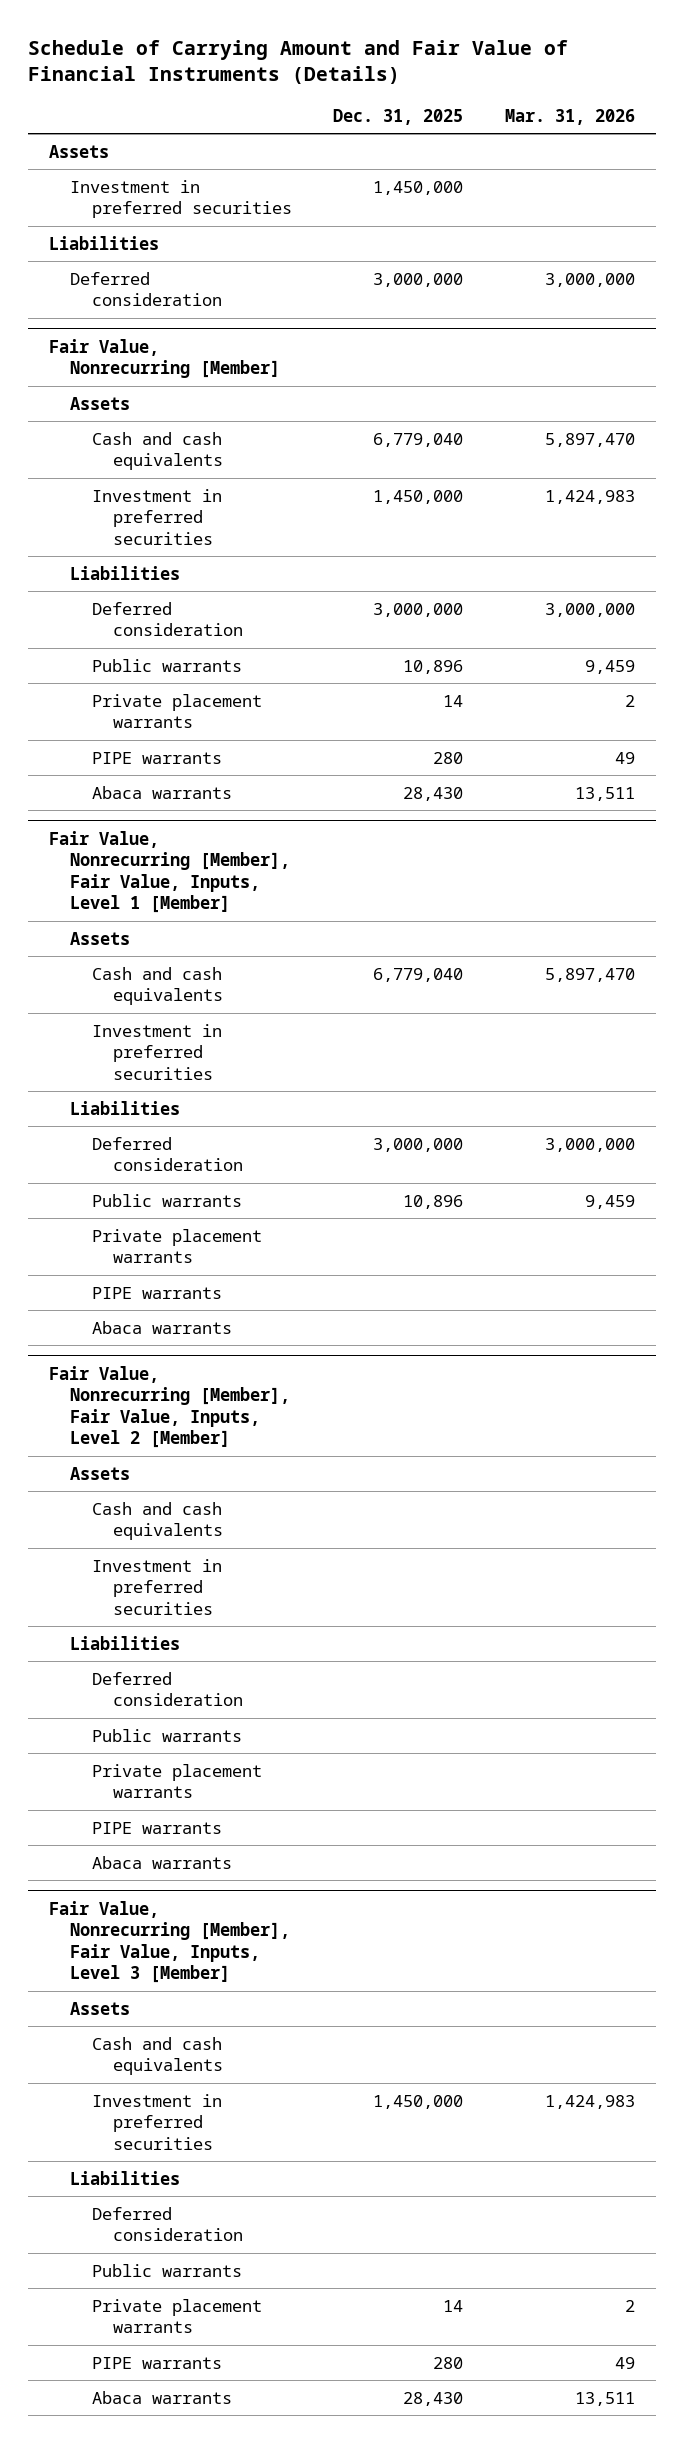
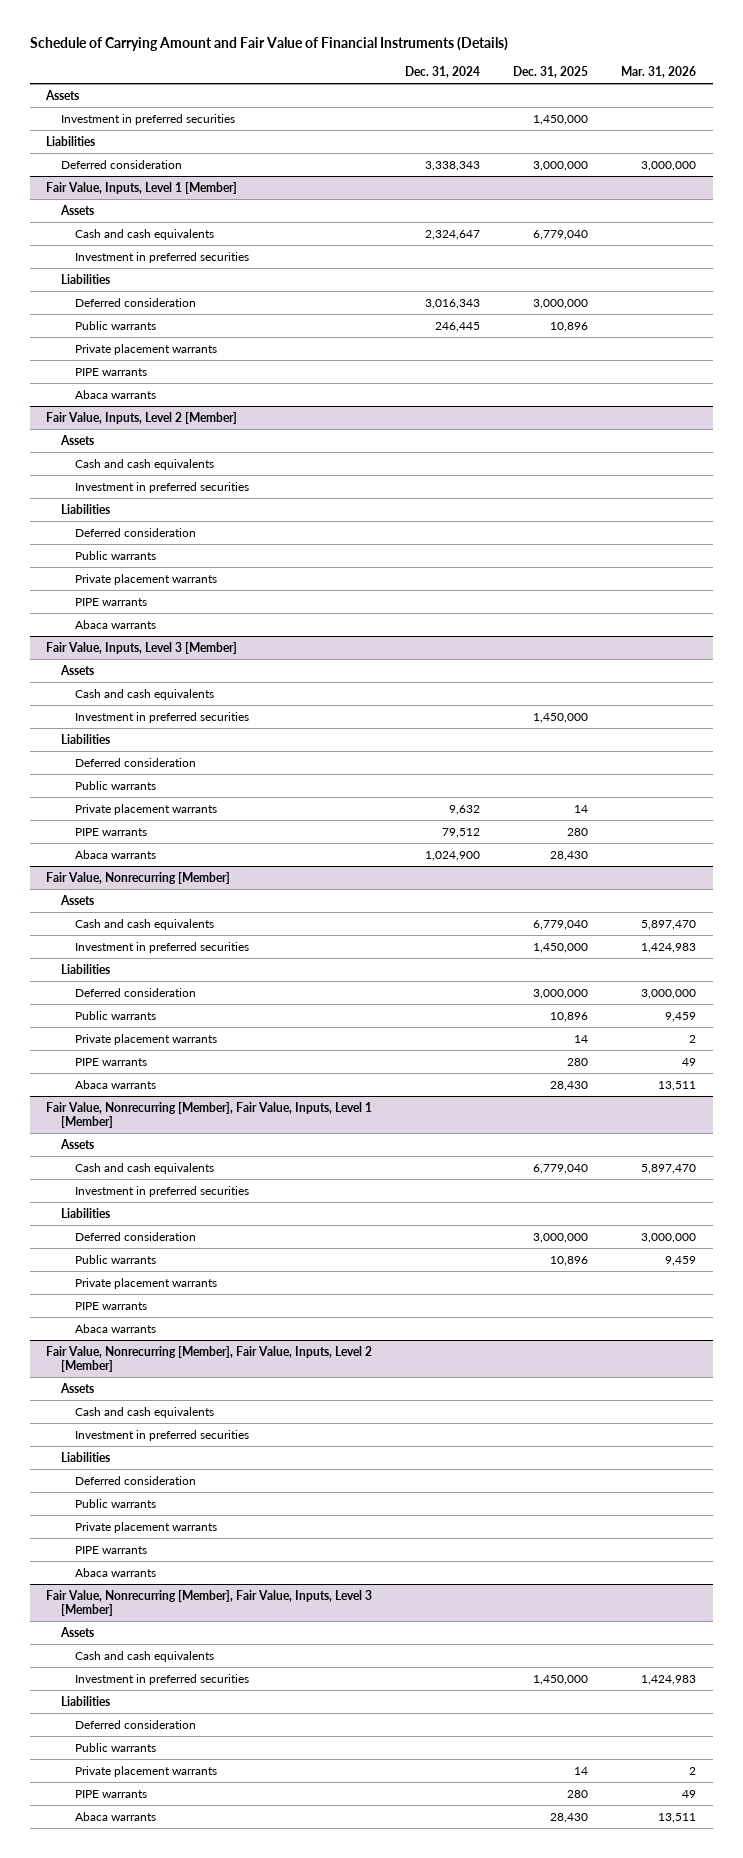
none -> [405,66,481,79] Dec. 31, 2024
none -> [46,181,238,194] Fair Value, Inputs, Level 1 [Member]
none -> [59,204,94,215] Assets
none -> [74,228,214,240] Cash and cash equivalents
none -> [74,251,249,263] Investment in preferred securities
none -> [60,273,110,284] Liabilities
none -> [74,297,196,307] Deferred consideration
none -> [74,320,156,330] Public warrants
none -> [74,343,217,355] Private placement warrants
none -> [74,367,147,376] PIPE warrants
none -> [74,389,156,399] Abaca warrants
none -> [46,411,238,424] Fair Value, Inputs, Level 2 [Member]
none -> [59,434,94,445] Assets
none -> [74,458,214,470] Cash and cash equivalents
none -> [74,481,249,493] Investment in preferred securities
none -> [60,503,110,514] Liabilities
none -> [74,527,196,537] Deferred consideration
none -> [74,550,156,560] Public warrants
none -> [74,573,217,585] Private placement warrants
none -> [74,597,147,606] PIPE warrants
none -> [74,619,156,629] Abaca warrants
none -> [46,641,238,654] Fair Value, Inputs, Level 3 [Member]
none -> [59,664,94,675] Assets
none -> [74,688,214,700] Cash and cash equivalents
none -> [74,711,249,723] Investment in preferred securities
none -> [60,733,110,744] Liabilities
none -> [74,757,196,767] Deferred consideration
none -> [74,780,156,790] Public warrants
none -> [74,803,217,815] Private placement warrants
none -> [74,827,147,836] PIPE warrants
none -> [74,849,156,859] Abaca warrants

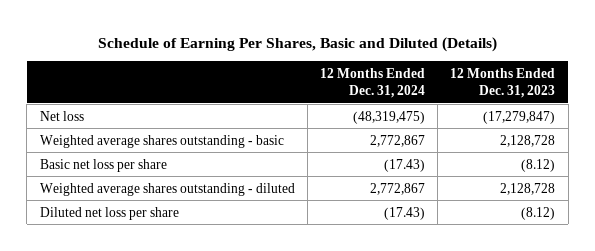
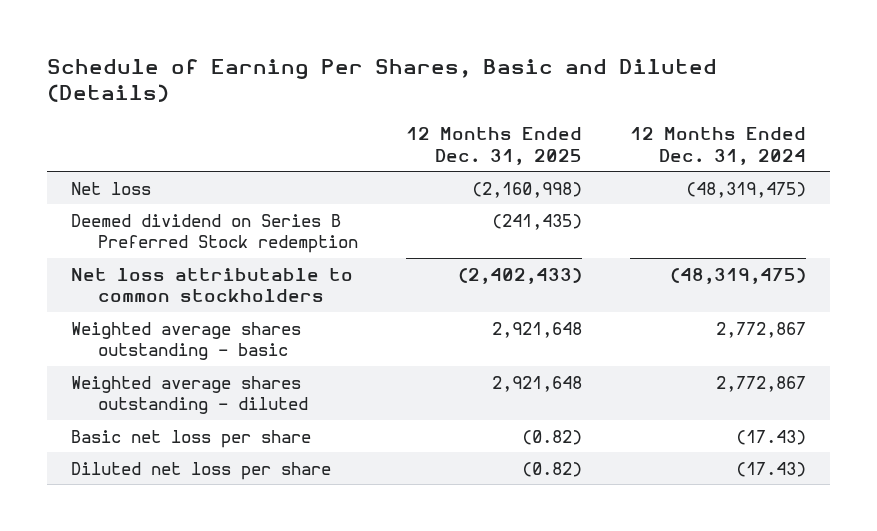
[450,67,556,98] 12 Months Ended Dec. 31, 2023 -> none
none -> [406,127,583,165] 12 Months Ended Dec. 31, 2025
none -> [70,213,358,254] Deemed dividend on Series B Preferred Stock redemption
none -> [70,267,353,303] Net loss attributable to common stockholders
[39,158,167,172] Basic net loss per share -> [70,429,311,448] Basic net loss per share

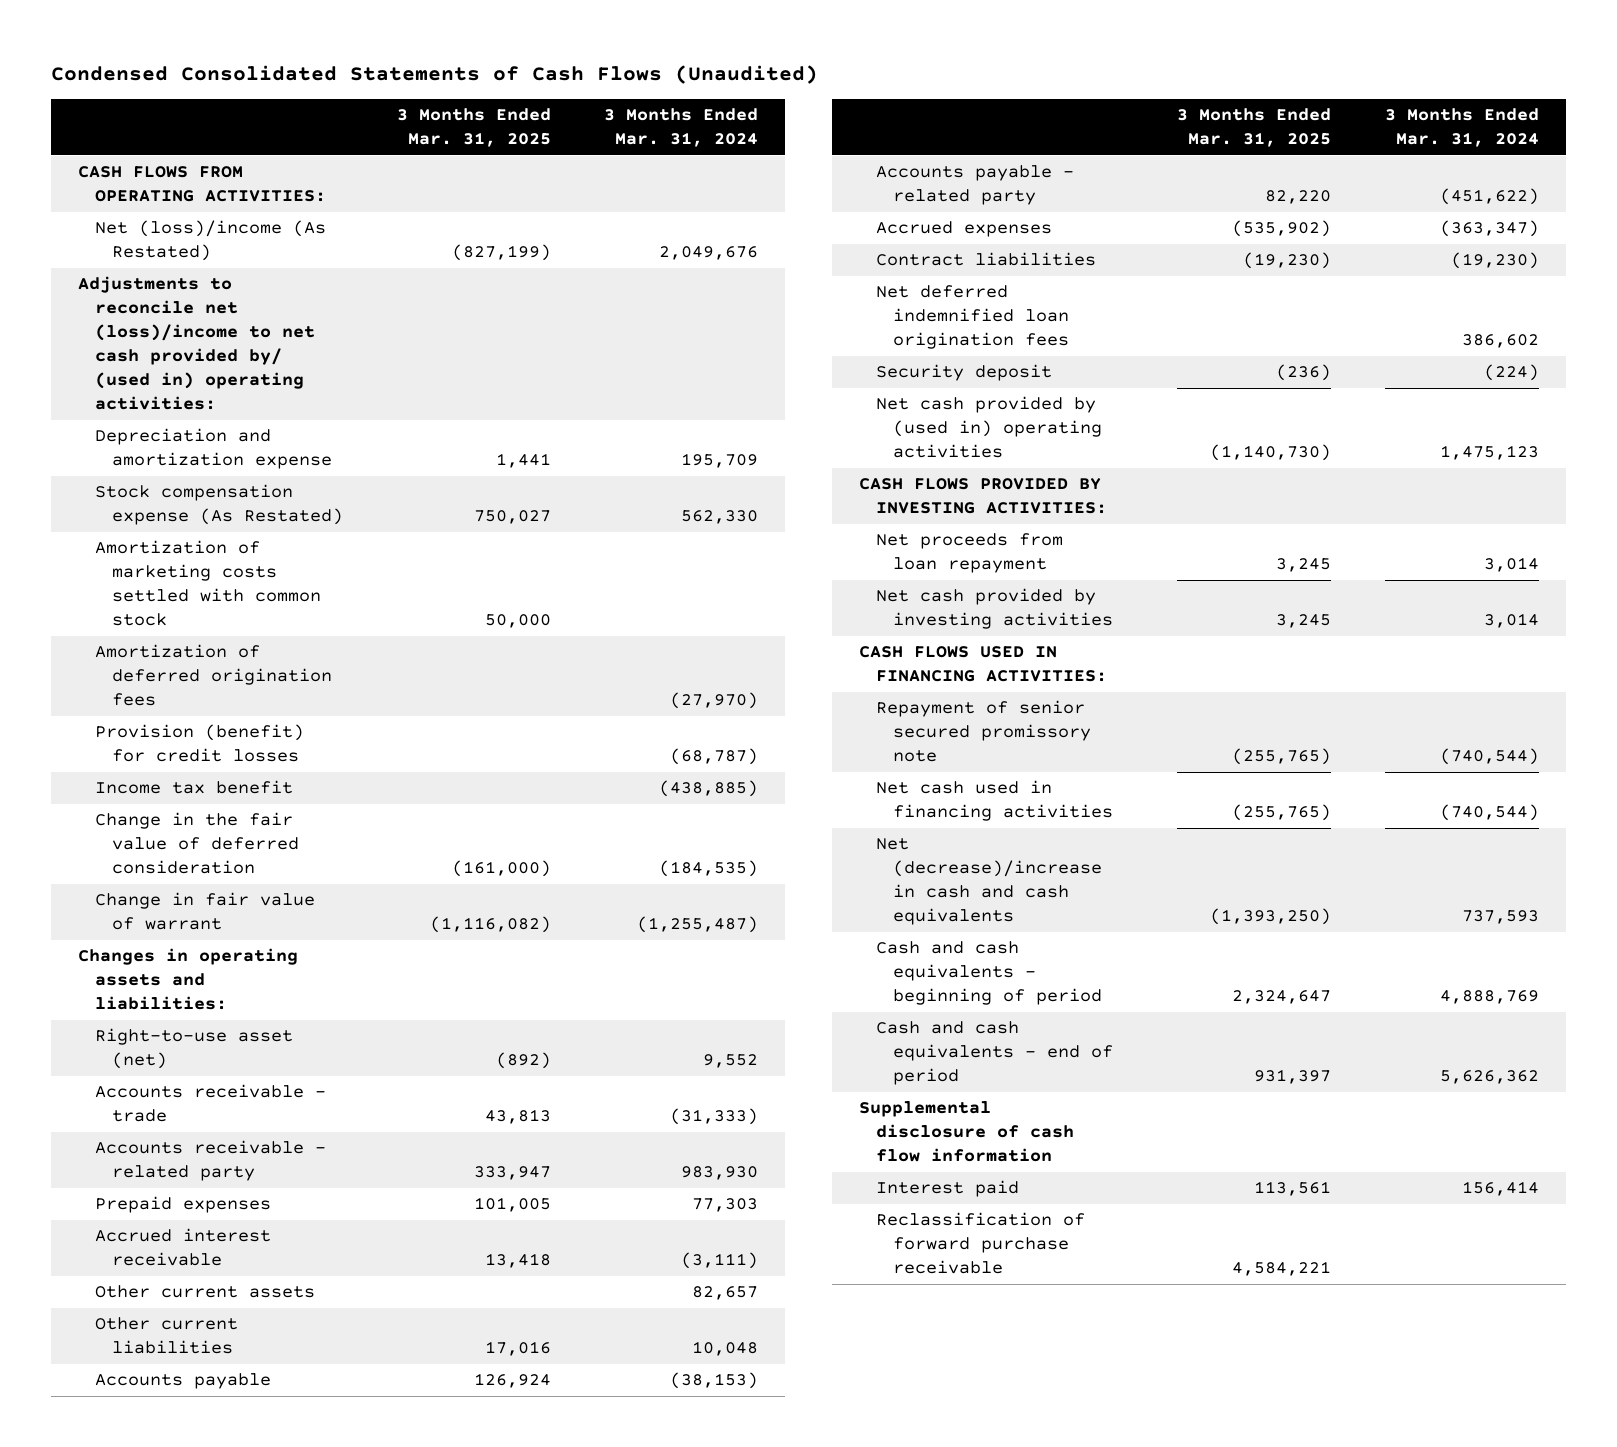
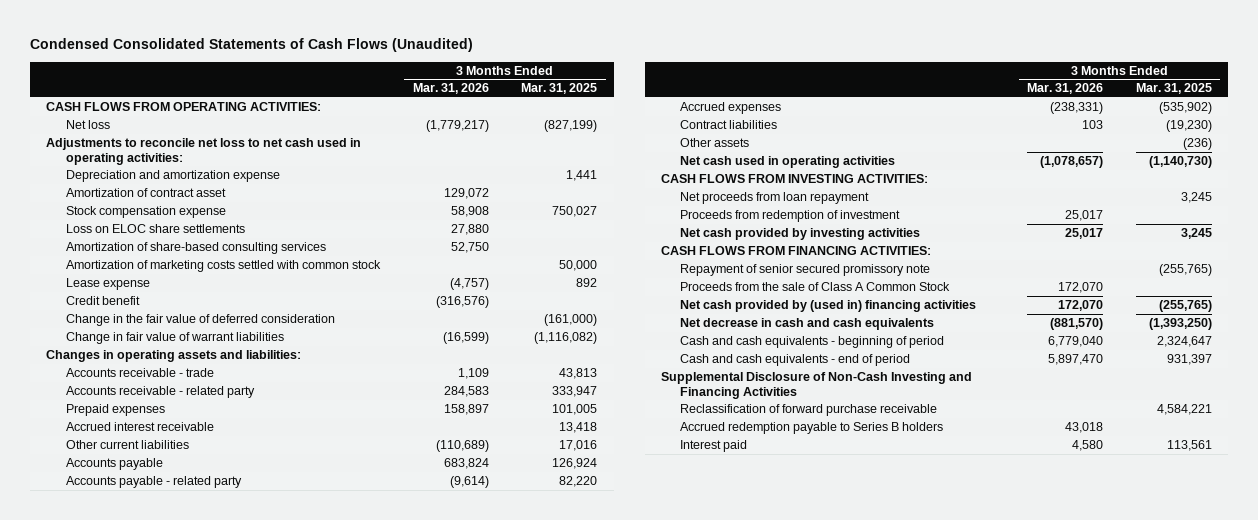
[604,108,759,148] 3 Months Ended Mar. 31, 2024 -> none
none -> [412,83,489,95] Mar. 31, 2026
[95,220,327,262] Net (loss)/income (As Restated) -> [65,120,110,130] Net loss
[78,276,316,411] Adjustments to reconcile net (loss)/income to net cash provided by/ (used in) operating activities: -> [46,138,362,165] Adjustments to reconcile net loss to net cash used in operating activities:
none -> [65,188,226,198] Amortization of contract asset
[95,484,344,526] Stock compensation expense (As Restated) -> [65,206,226,219] Stock compensation expense
none -> [65,224,245,234] Loss on ELOC share settlements
none -> [65,242,326,255] Amortization of share-based consulting services
[95,644,333,707] Amortization of deferred origination fees -> none
[95,780,294,795] Income tax benefit -> none
none -> [65,278,150,291] Lease expense
[95,724,305,763] Provision (benefit) for credit losses -> [65,296,140,306] Credit benefit
[95,892,316,931] Change in fair value of warrant -> [65,332,284,345] Change in fair value of warrant liabilities
[95,1028,294,1070] Right-to-use asset (net) -> none
[95,1285,316,1299] Other current assets -> none
[875,285,1069,350] Net deferred indemnified loan origination fees -> none
[875,364,1052,382] Security deposit -> [680,138,750,148] Other assets
[875,396,1102,459] Net cash provided by (used in) operating activities -> [680,156,896,169] Net cash used in operating activities
[858,478,1107,515] CASH FLOWS PROVIDED BY INVESTING ACTIVITIES: -> [661,174,929,184] CASH FLOWS FROM INVESTING ACTIVITIES:
none -> [680,210,901,223] Proceeds from redemption of investment
[858,646,1107,683] CASH FLOWS USED IN FINANCING ACTIVITIES: -> [661,246,932,256] CASH FLOWS FROM FINANCING ACTIVITIES:
none -> [680,282,951,292] Proceeds from the sale of Class A Common Stock
[875,780,1113,822] Net cash used in financing activities -> [680,300,977,313] Net cash provided by (used in) financing activities
[875,838,1102,926] Net (decrease)/increase in cash and cash equivalents -> [680,318,935,331] Net decrease in cash and cash equivalents
[858,1101,1074,1163] Supplemental disclosure of cash flow information -> [661,372,973,399] Supplemental Disclosure of Non-Cash Investing and Financing Activities
none -> [680,422,944,435] Accrued redemption payable to Series B holders
[875,1180,1019,1198] Interest paid -> [680,440,748,453] Interest paid

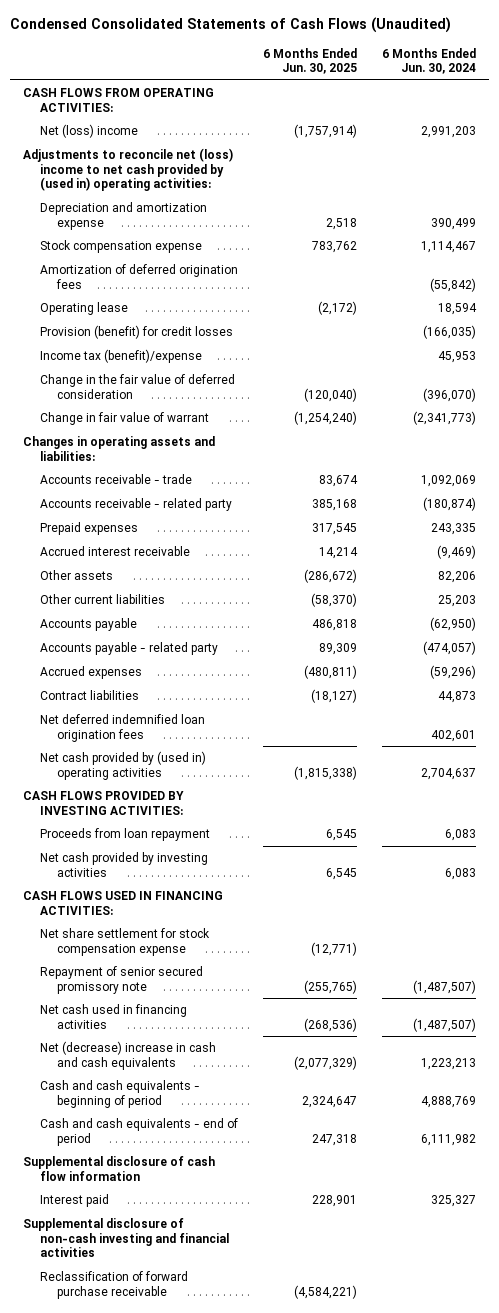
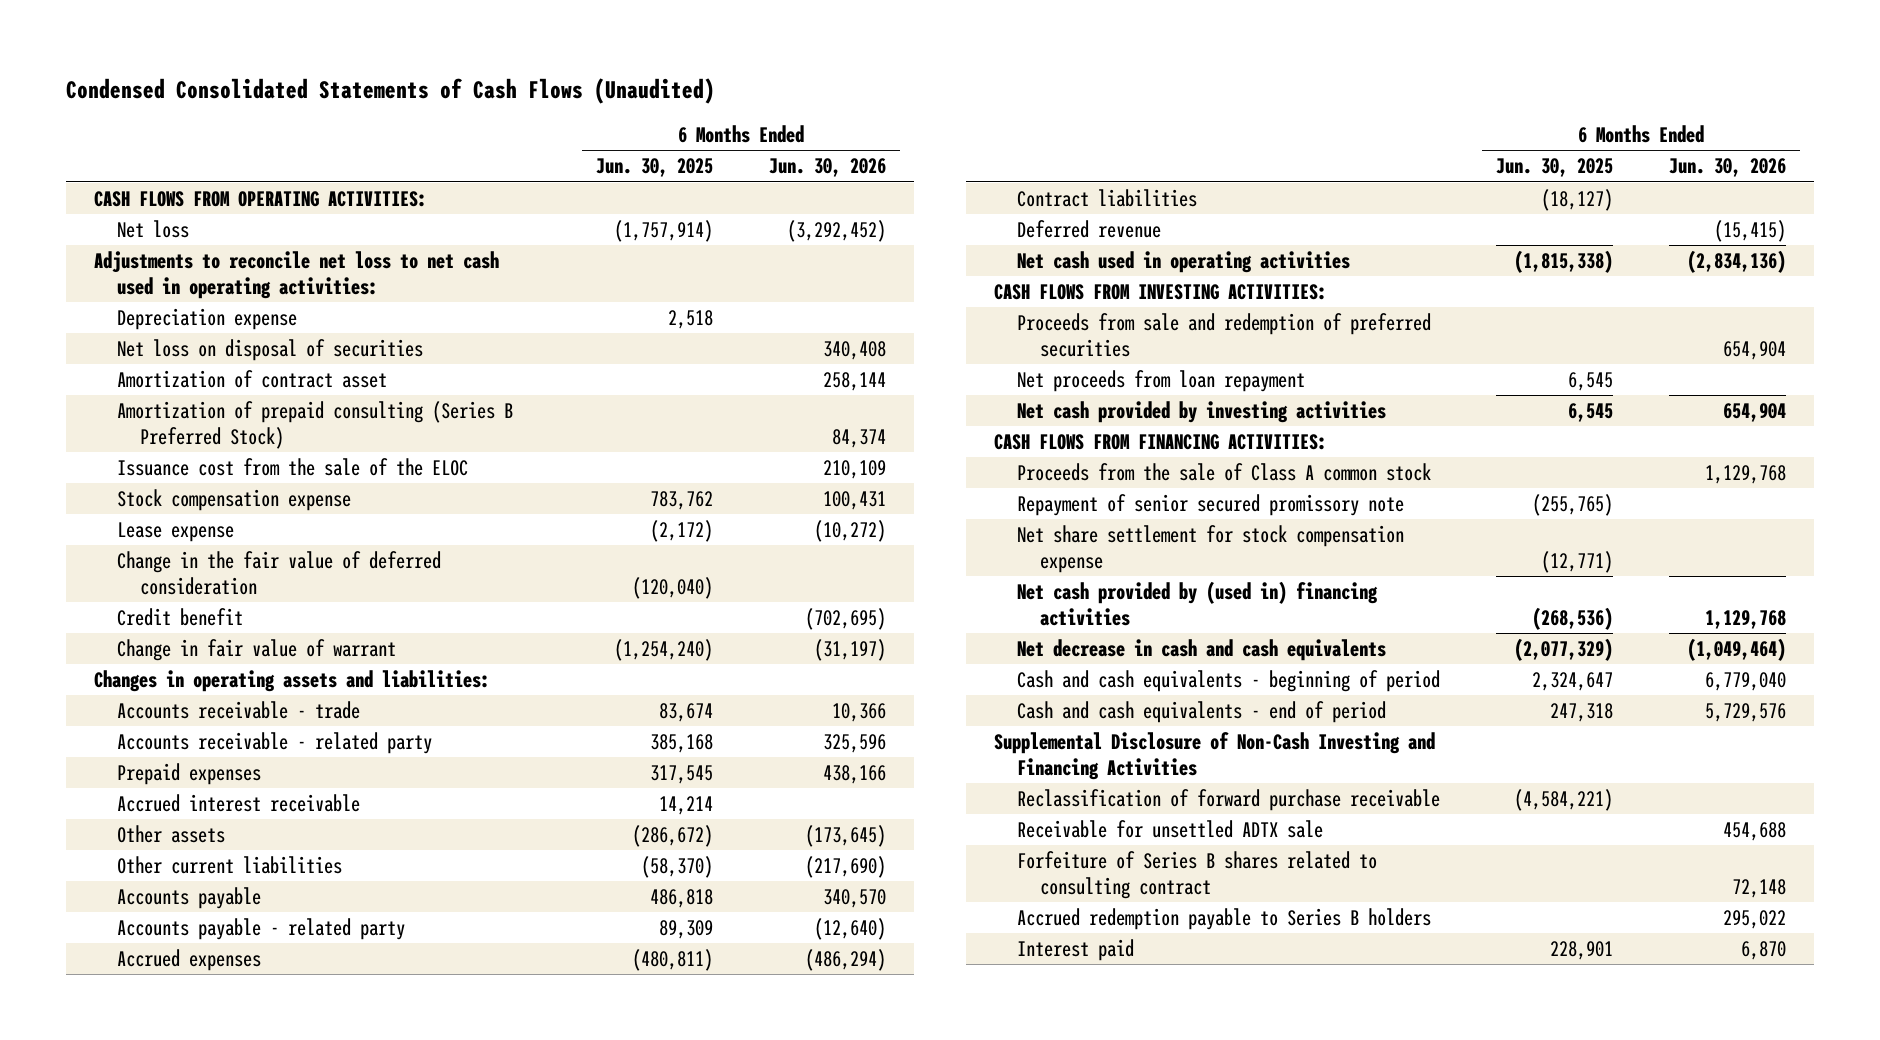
[382,47,477,75] 6 Months Ended Jun. 30, 2024 -> none
none -> [768,158,886,178] Jun. 30, 2026
[39,124,138,139] Net (loss) income -> [116,219,189,238] Net loss
[23,148,234,192] Adjustments to reconcile net (loss) income to net cash provided by (used in) operating activities: -> [93,250,499,299] Adjustments to reconcile net loss to net cash used in operating activities:
[39,202,207,230] Depreciation and amortization expense -> [116,307,297,330] Depreciation expense
none -> [116,338,423,361] Net loss on disposal of securities
none -> [116,369,387,388] Amortization of contract asset
none -> [116,400,513,449] Amortization of prepaid consulting (Series B Preferred Stock)
none -> [116,457,468,476] Issuance cost from the sale of the ELOC
[39,264,238,289] Amortization of deferred origination fees -> none
[39,325,233,340] Provision (benefit) for credit losses -> none
[39,349,202,364] Income tax (benefit)/expense -> none
[39,302,128,316] Operating lease -> [116,521,234,542] Lease expense
none -> [116,607,243,626] Credit benefit
[39,714,205,742] Net deferred indemnified loan origination fees -> none
none -> [1017,219,1162,238] Deferred revenue
[39,751,206,780] Net cash provided by (used in) operating activities -> [1017,250,1351,273] Net cash used in operating activities
[23,791,185,815] CASH FLOWS PROVIDED BY INVESTING ACTIVITIES: -> [994,283,1328,300] CASH FLOWS FROM INVESTING ACTIVITIES:
none -> [1017,312,1432,357] Proceeds from sale and redemption of preferred securities
[39,828,210,842] Proceeds from loan repayment -> [1017,369,1306,392] Net proceeds from loan repayment
[23,891,224,915] CASH FLOWS USED IN FINANCING ACTIVITIES: -> [994,433,1328,450] CASH FLOWS FROM FINANCING ACTIVITIES:
none -> [1017,462,1432,481] Proceeds from the sale of Class A common stock
[39,928,210,956] Net share settlement for stock compensation expense -> [1017,524,1405,573] Net share settlement for stock compensation expense
[39,1004,187,1029] Net cash used in financing activities -> [1017,580,1379,626] Net cash provided by (used in) financing activities
[39,1041,216,1070] Net (decrease) increase in cash and cash equivalents -> [1017,638,1387,661] Net decrease in cash and cash equivalents
[23,1218,229,1258] Supplemental disclosure of non-cash investing and financial activities -> none
[23,1156,216,1181] Supplemental disclosure of cash flow information -> [994,731,1436,780] Supplemental Disclosure of Non-Cash Investing and Financing Activities
none -> [1017,819,1324,838] Receivable for unsettled ADTX sale
none -> [1017,850,1378,899] Forfeiture of Series B shares related to consulting contract
none -> [1017,907,1432,930] Accrued redemption payable to Series B holders
[39,1194,109,1208] Interest paid -> [1017,938,1135,961] Interest paid

